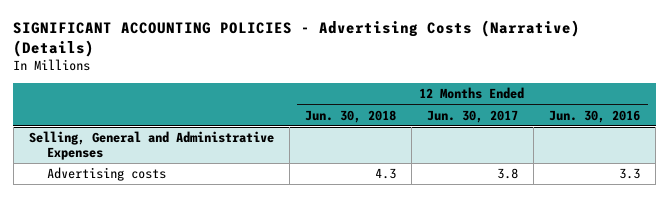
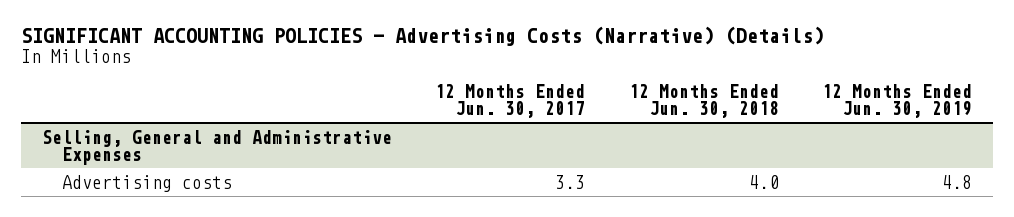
[549,109,641,123] Jun. 30, 2016 -> none
none -> [821,83,972,119] 12 Months Ended Jun. 30, 2019
[374,168,396,180] 4.3 -> [748,174,779,189] 4.0
[496,168,518,180] 3.8 -> [555,174,586,189] 3.3

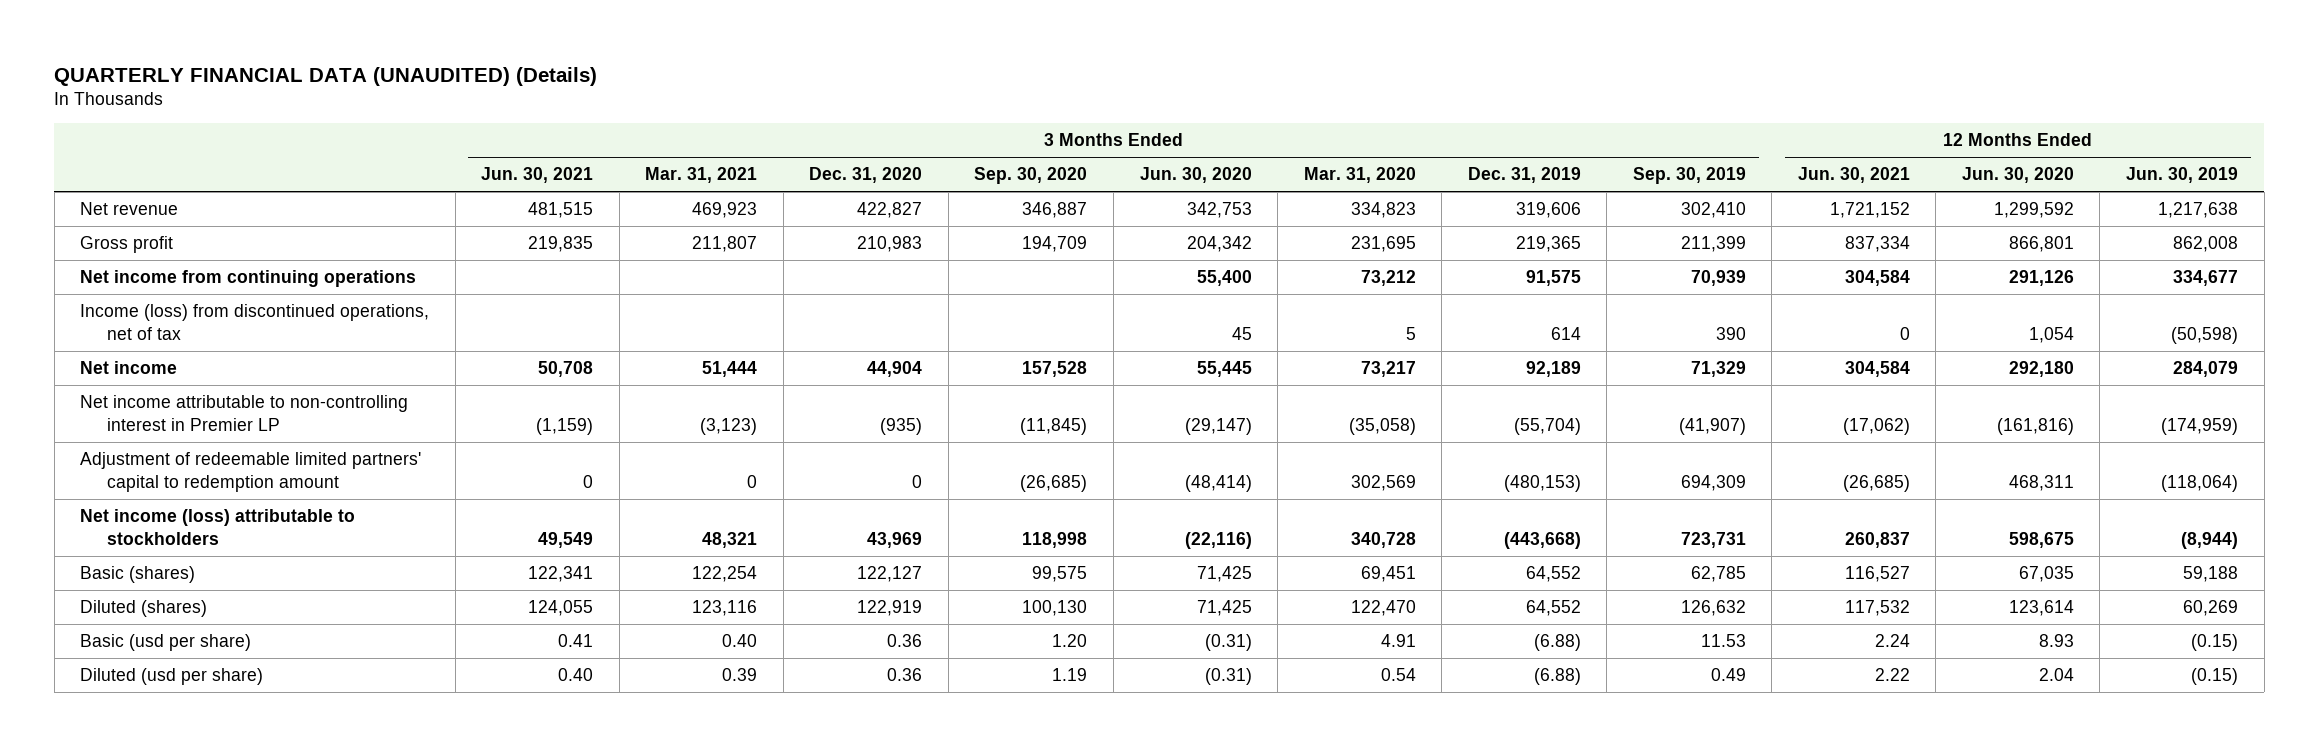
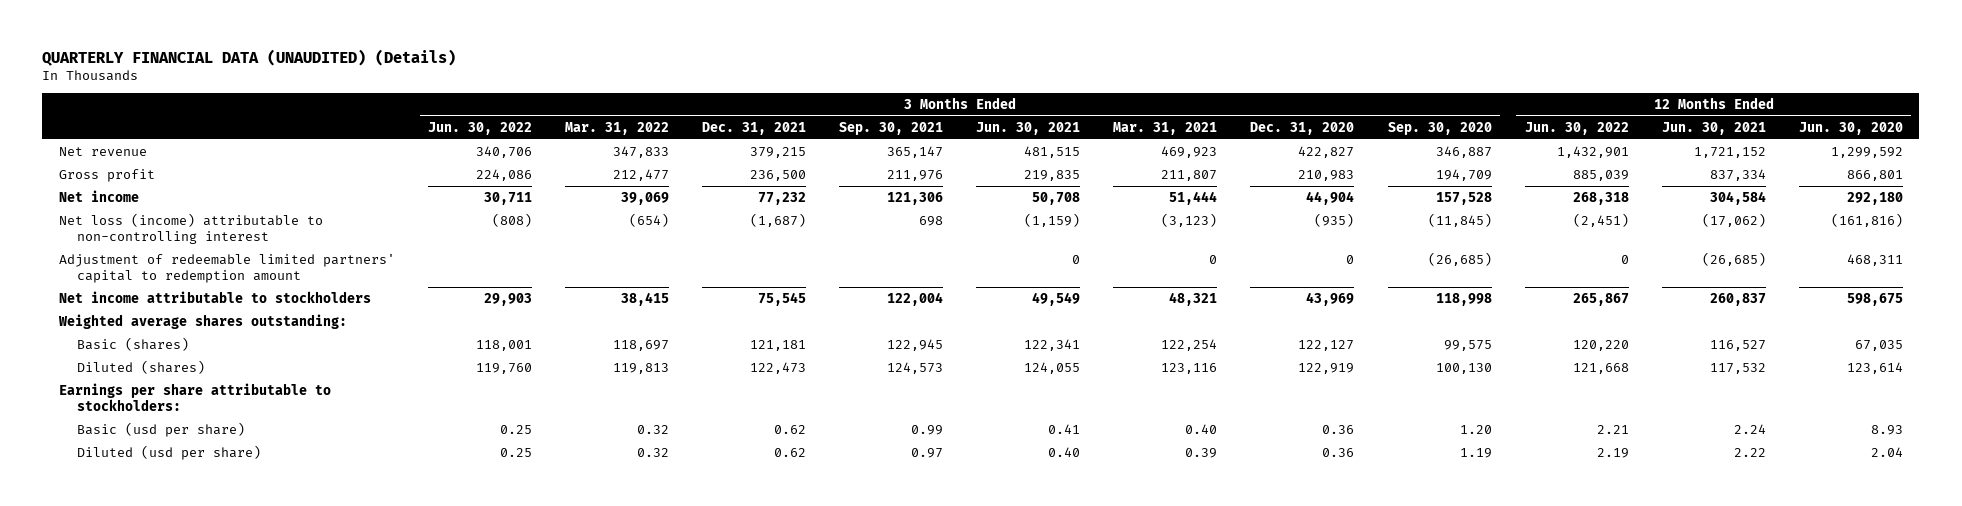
[1139,167,1252,184] Jun. 30, 2020 -> none
[1303,167,1416,184] Mar. 31, 2020 -> none
[1467,167,1581,184] Dec. 31, 2019 -> none
[1632,167,1746,185] Sep. 30, 2019 -> none
[2125,167,2238,184] Jun. 30, 2019 -> none
none -> [428,121,533,135] Jun. 30, 2022
none -> [565,121,670,135] Mar. 31, 2022
none -> [702,121,807,135] Dec. 31, 2021
none -> [839,121,944,135] Sep. 30, 2021
none -> [1524,121,1629,135] Jun. 30, 2022
[80,270,417,288] Net income from continuing operations -> none
[80,304,430,340] Income (loss) from discontinued operations, net of tax -> none
[80,395,409,431] Net income attributable to non-controlling interest in Premier LP -> [59,212,324,245] Net loss (income) attributable to non-controlling interest
[80,509,356,545] Net income (loss) attributable to stockholders -> [59,290,372,303] Net income attributable to stockholders
none -> [58,313,348,329] Weighted average shares outstanding:
none -> [59,382,332,412] Earnings per share attributable to stockholders:

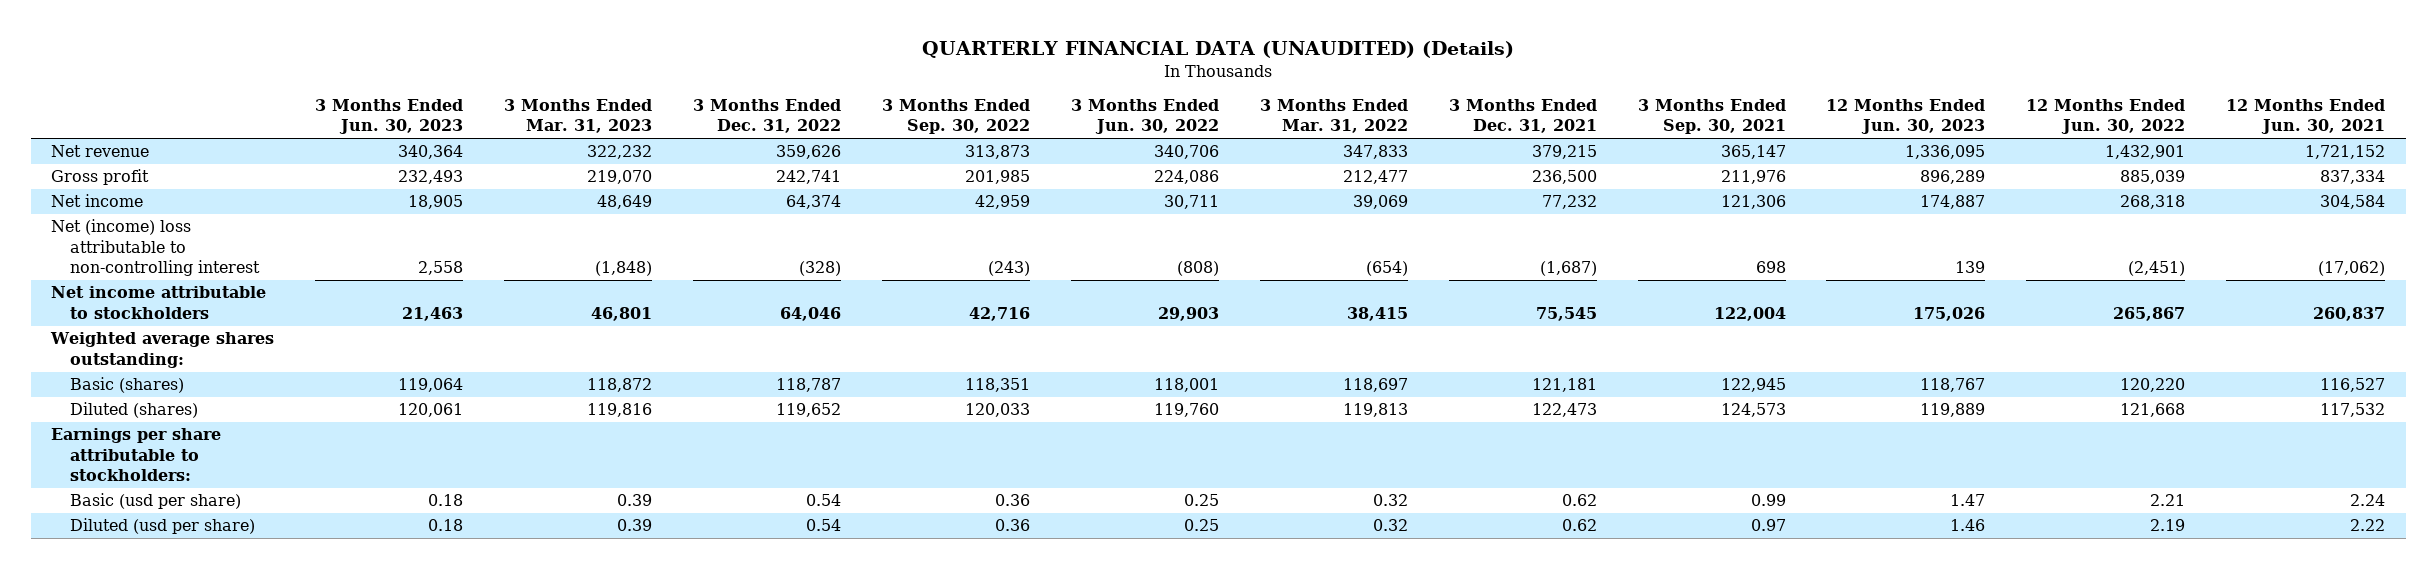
[976,121,1081,135] Jun. 30, 2021 -> none
[1113,121,1218,135] Mar. 31, 2021 -> none
[1250,121,1355,135] Dec. 31, 2020 -> none
[1387,121,1492,135] Sep. 30, 2020 -> none
[1798,121,1903,135] Jun. 30, 2020 -> none
none -> [315,98,464,135] 3 Months Ended Jun. 30, 2023
none -> [503,98,652,134] 3 Months Ended Mar. 31, 2023
none -> [692,98,841,134] 3 Months Ended Dec. 31, 2022
none -> [881,98,1030,135] 3 Months Ended Sep. 30, 2022
none -> [1826,98,1986,135] 12 Months Ended Jun. 30, 2023
[59,253,396,284] Adjustment of redeemable limited partners' capital to redemption amount -> none
[59,212,324,245] Net loss (income) attributable to non-controlling interest -> [51,219,260,277] Net (income) loss attributable to non-controlling interest

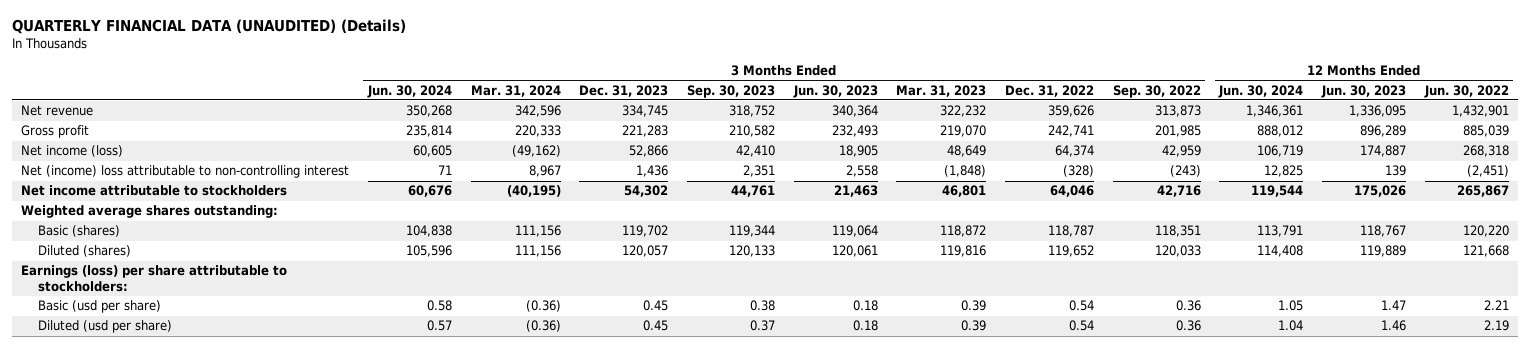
[1070,98,1219,135] 3 Months Ended Jun. 30, 2022 -> none
[1259,98,1408,134] 3 Months Ended Mar. 31, 2022 -> none
[1448,98,1597,134] 3 Months Ended Dec. 31, 2021 -> none
[1637,98,1786,135] 3 Months Ended Sep. 30, 2021 -> none
[2226,98,2386,135] 12 Months Ended Jun. 30, 2021 -> none
none -> [367,84,453,98] Jun. 30, 2024
none -> [470,84,561,97] Mar. 31, 2024
none -> [579,84,669,97] Dec. 31, 2023
none -> [686,84,775,98] Sep. 30, 2023
none -> [1218,84,1304,98] Jun. 30, 2024
[51,194,144,208] Net income -> [21,145,124,158] Net income (loss)
[51,428,222,482] Earnings per share attributable to stockholders: -> [21,265,288,292] Earnings (loss) per share attributable to stockholders:

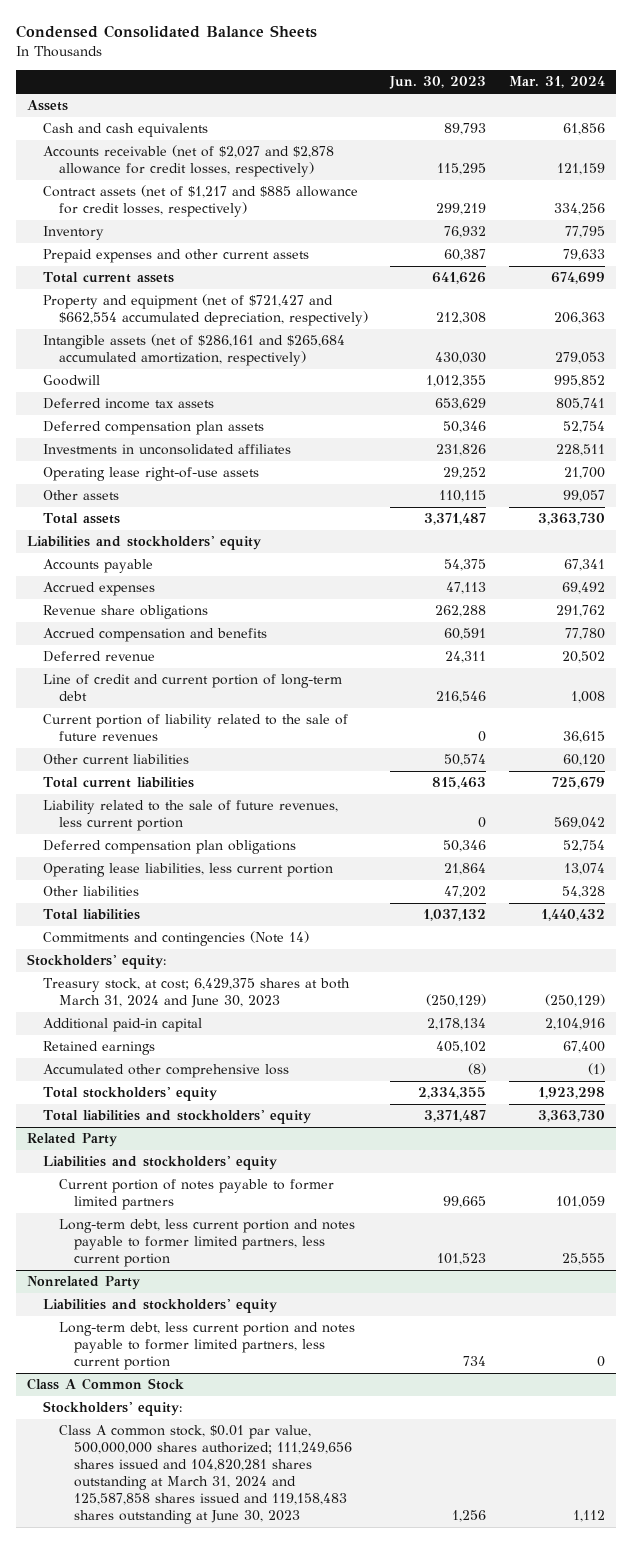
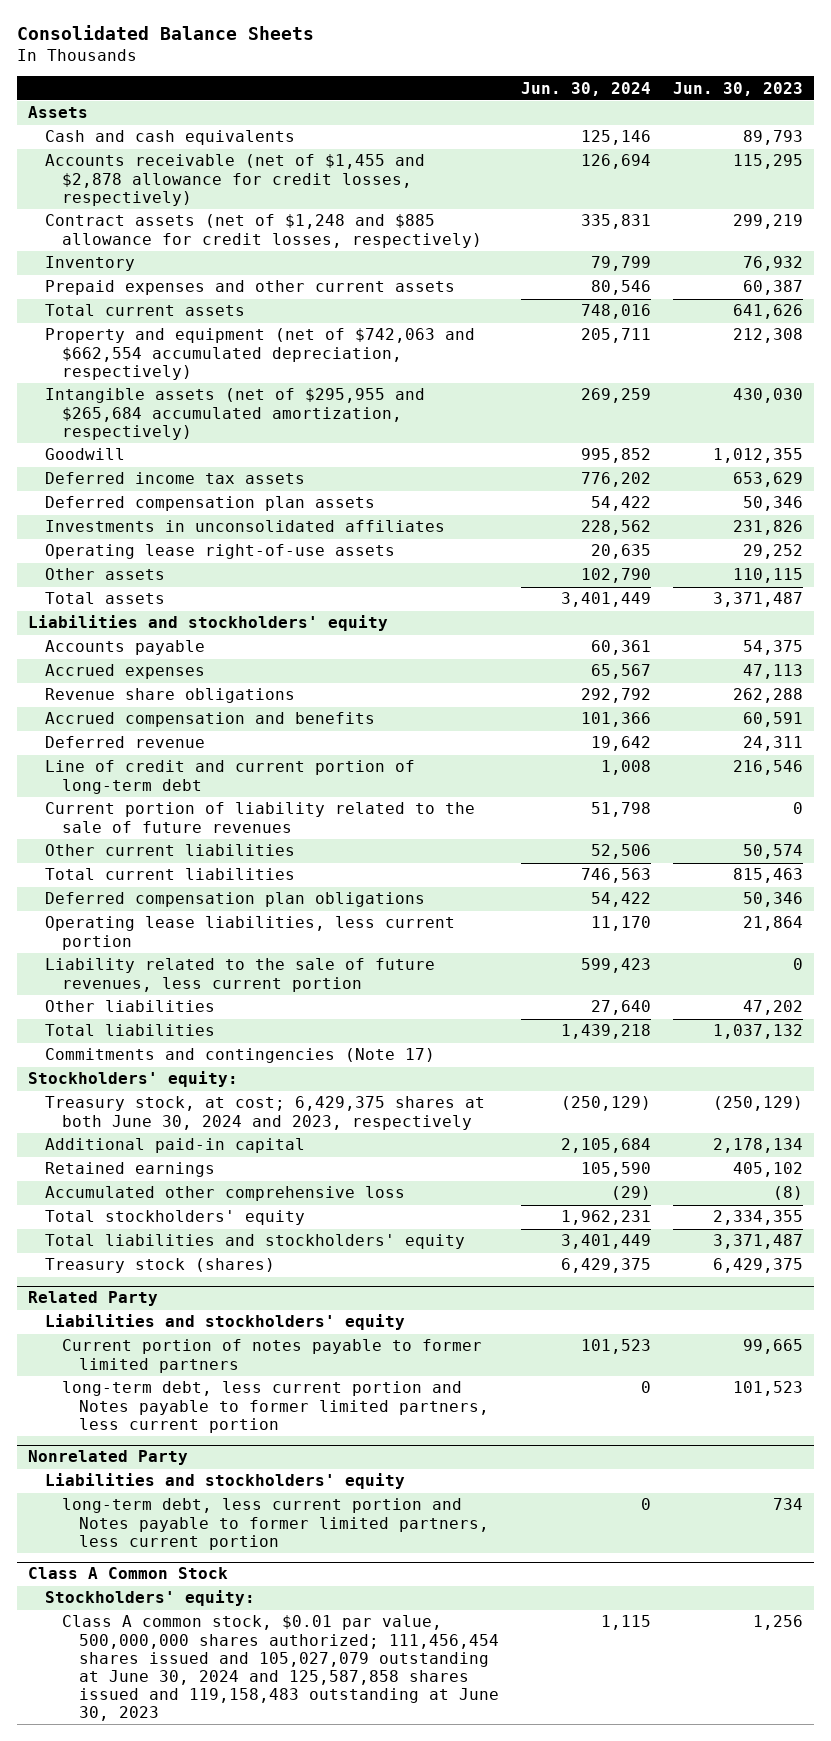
[15,25,317,39] Condensed Consolidated Balance Sheets -> [16,25,314,41] Consolidated Balance Sheets
[508,76,605,89] Mar. 31, 2024 -> none
none -> [521,81,652,96] Jun. 30, 2024
[42,145,334,178] Accounts receivable (net of $2,027 and $2,878 allowance for credit losses, respectively) -> [44,154,425,206] Accounts receivable (net of $1,455 and $2,878 allowance for credit losses, respectively)
[42,185,358,218] Contract assets (net of $1,217 and $885 allowance for credit losses, respectively) -> [44,214,483,248] Contract assets (net of $1,248 and $885 allowance for credit losses, respectively)
[42,294,368,327] Property and equipment (net of $721,427 and $662,554 accumulated depreciation, respectively) -> [44,328,475,380] Property and equipment (net of $742,063 and $662,554 accumulated depreciation, respectively)
[42,334,345,367] Intangible assets (net of $286,161 and $265,684 accumulated amortization, respectively) -> [44,388,425,440] Intangible assets (net of $295,955 and $265,684 accumulated amortization, respectively)
[42,800,338,832] Liability related to the sale of future revenues, less current portion -> [44,958,435,992] Liability related to the sale of future revenues, less current portion
[42,931,309,947] Commitments and contingencies (Note 14) -> [44,1048,435,1064] Commitments and contingencies (Note 17)
[42,978,350,1009] Treasury stock, at cost; 6,429,375 shares at both March 31, 2024 and June 30, 2023 -> [44,1096,485,1130] Treasury stock, at cost; 6,429,375 shares at both June 30, 2024 and 2023, respectively
none -> [44,1258,275,1274] Treasury stock (shares)
[58,1219,355,1268] Long-term debt, less current portion and notes payable to former limited partners, less current portion -> [62,1381,490,1433] long-term debt, less current portion and Notes payable to former limited partners, less current portion
[58,1322,355,1371] Long-term debt, less current portion and notes payable to former limited partners, less current portion -> [62,1498,490,1550] long-term debt, less current portion and Notes payable to former limited partners, less current portion
[58,1425,353,1525] Class A common stock, $0.01 par value, 500,000,000 shares authorized; 111,249,656 shares issued and 104,820,281 shares outstanding at March 31, 2024 and 125,587,858 shares issued and 119,158,483 shares outstanding at June 30, 2023 -> [62,1615,500,1722] Class A common stock, $0.01 par value, 500,000,000 shares authorized; 111,456,454 shares issued and 105,027,079 outstanding at June 30, 2024 and 125,587,858 shares issued and 119,158,483 outstanding at June 30, 2023

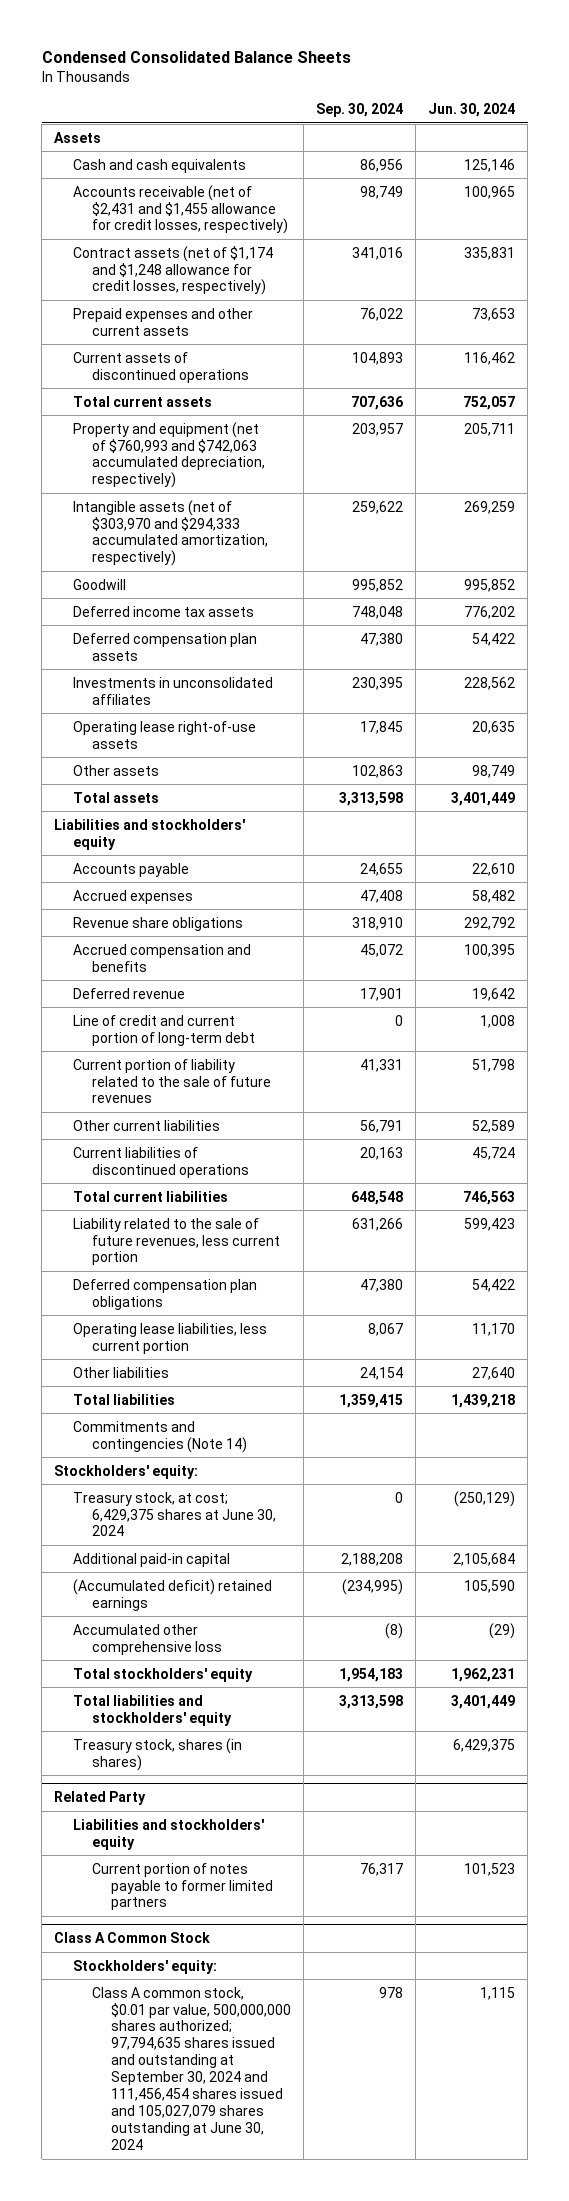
[16,25,314,41] Consolidated Balance Sheets -> [41,50,351,63] Condensed Consolidated Balance Sheets
[673,81,804,96] Jun. 30, 2023 -> none
none -> [315,102,403,117] Sep. 30, 2024
[44,256,135,272] Inventory -> none
[44,154,425,206] Accounts receivable (net of $1,455 and $2,878 allowance for credit losses, respectively) -> [73,184,288,235] Accounts receivable (net of $2,431 and $1,455 allowance for credit losses, respectively)
[581,154,652,170] 126,694 -> [464,185,516,199] 100,965
[44,214,483,248] Contract assets (net of $1,248 and $885 allowance for credit losses, respectively) -> [73,245,274,296] Contract assets (net of $1,174 and $1,248 allowance for credit losses, respectively)
[591,280,652,296] 80,546 -> [472,307,516,321] 73,653
none -> [73,351,249,383] Current assets of discontinued operations
[581,304,652,320] 748,016 -> [463,395,516,410] 752,057
[44,328,475,380] Property and equipment (net of $742,063 and $662,554 accumulated depreciation, respectively) -> [73,421,265,489] Property and equipment (net of $760,993 and $742,063 accumulated depreciation, respectively)
[44,388,425,440] Intangible assets (net of $295,955 and $265,684 accumulated amortization, respectively) -> [73,499,268,567] Intangible assets (net of $303,970 and $294,333 accumulated amortization, respectively)
[581,568,652,584] 102,790 -> [472,764,516,778] 98,749
[591,640,652,656] 60,361 -> [472,862,516,876] 22,610
[591,664,652,680] 65,567 -> [472,889,516,903] 58,482
[581,712,652,728] 101,366 -> [464,943,516,957] 100,395
[591,844,652,860] 52,506 -> [472,1119,516,1133] 52,589
none -> [73,1146,249,1178] Current liabilities of discontinued operations
[44,958,435,992] Liability related to the sale of future revenues, less current portion -> [73,1217,280,1266] Liability related to the sale of future revenues, less current portion
[44,1048,435,1064] Commitments and contingencies (Note 17) -> [73,1420,247,1453] Commitments and contingencies (Note 14)
[44,1096,485,1130] Treasury stock, at cost; 6,429,375 shares at both June 30, 2024 and 2023, respectively -> [73,1491,276,1537] Treasury stock, at cost; 6,429,375 shares at June 30, 2024
[44,1162,215,1178] Retained earnings -> [73,1578,273,1611] (Accumulated deficit) retained earnings
[44,1258,275,1274] Treasury stock (shares) -> [73,1737,243,1771] Treasury stock, shares (in shares)
[62,1381,490,1433] long-term debt, less current portion and Notes payable to former limited partners, less current portion -> none
[27,1450,188,1466] Nonrelated Party -> none
[44,1473,405,1490] Liabilities and stockholders' equity -> none
[62,1498,490,1550] long-term debt, less current portion and Notes payable to former limited partners, less current portion -> none
[62,1615,500,1722] Class A common stock, $0.01 par value, 500,000,000 shares authorized; 111,456,454 shares issued and 105,027,079 outstanding at June 30, 2024 and 125,587,858 shares issued and 119,158,483 outstanding at June 30, 2023 -> [91,1986,291,2151] Class A common stock, $0.01 par value, 500,000,000 shares authorized; 97,794,635 shares issued and outstanding at September 30, 2024 and 111,456,454 shares issued and 105,027,079 shares outstanding at June 30, 2024

